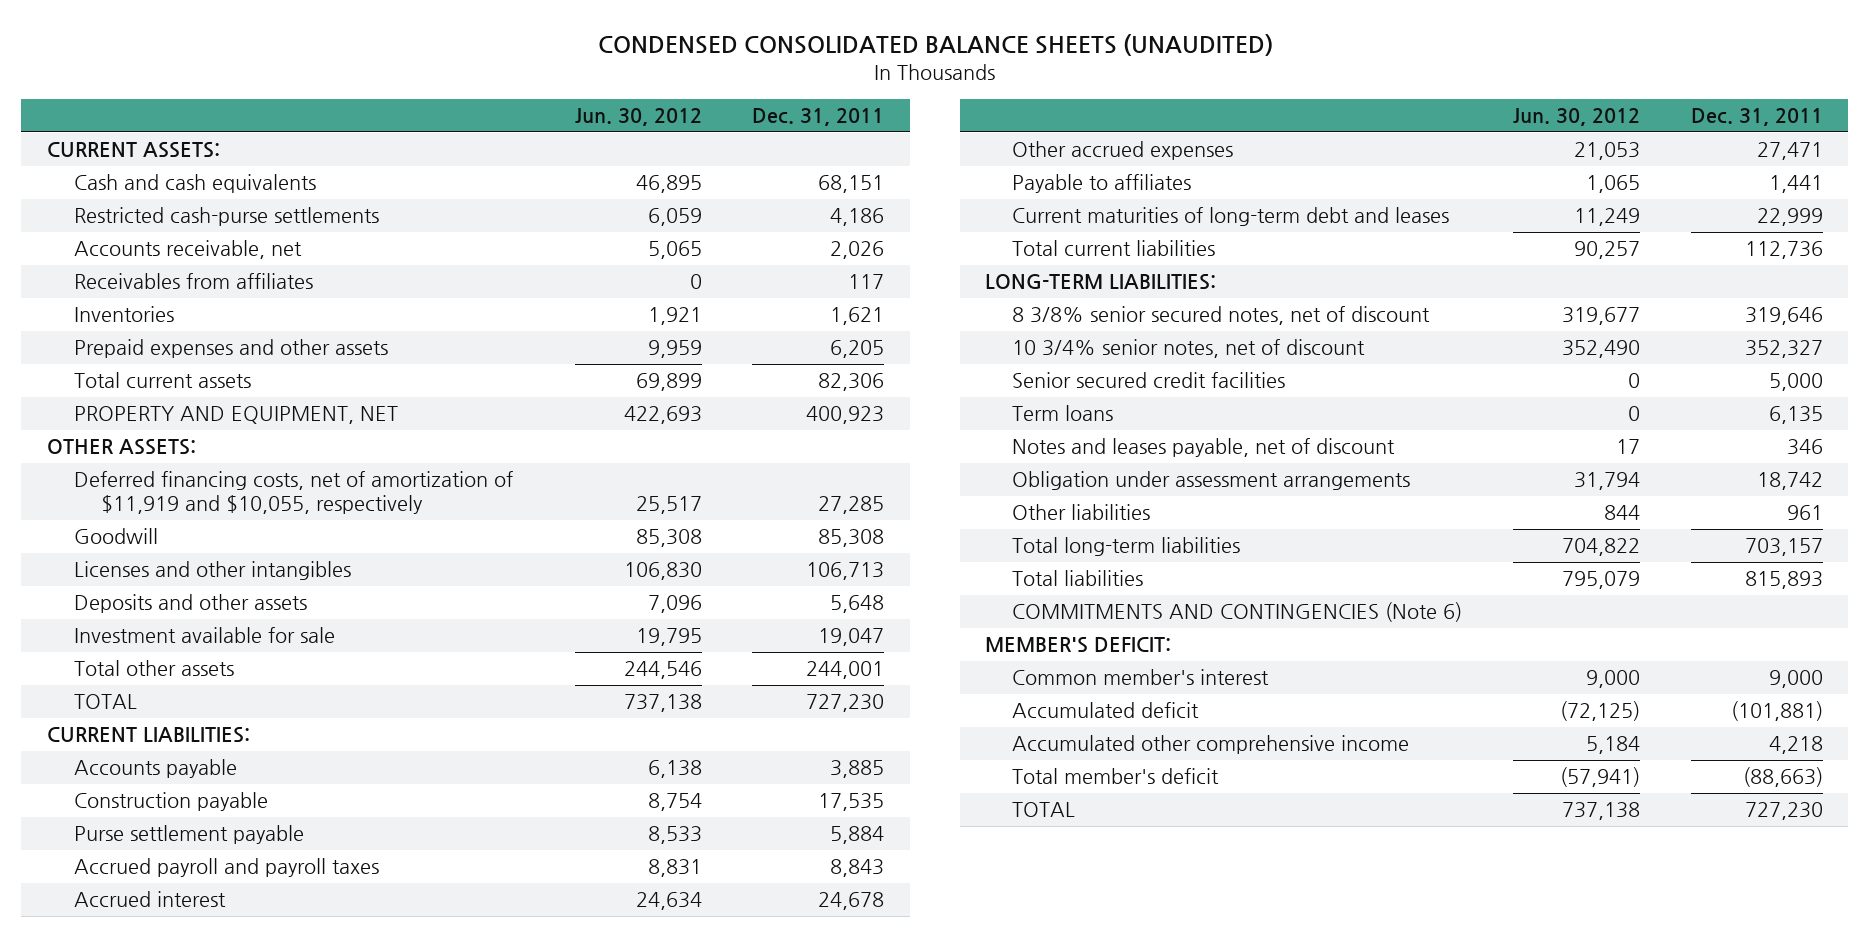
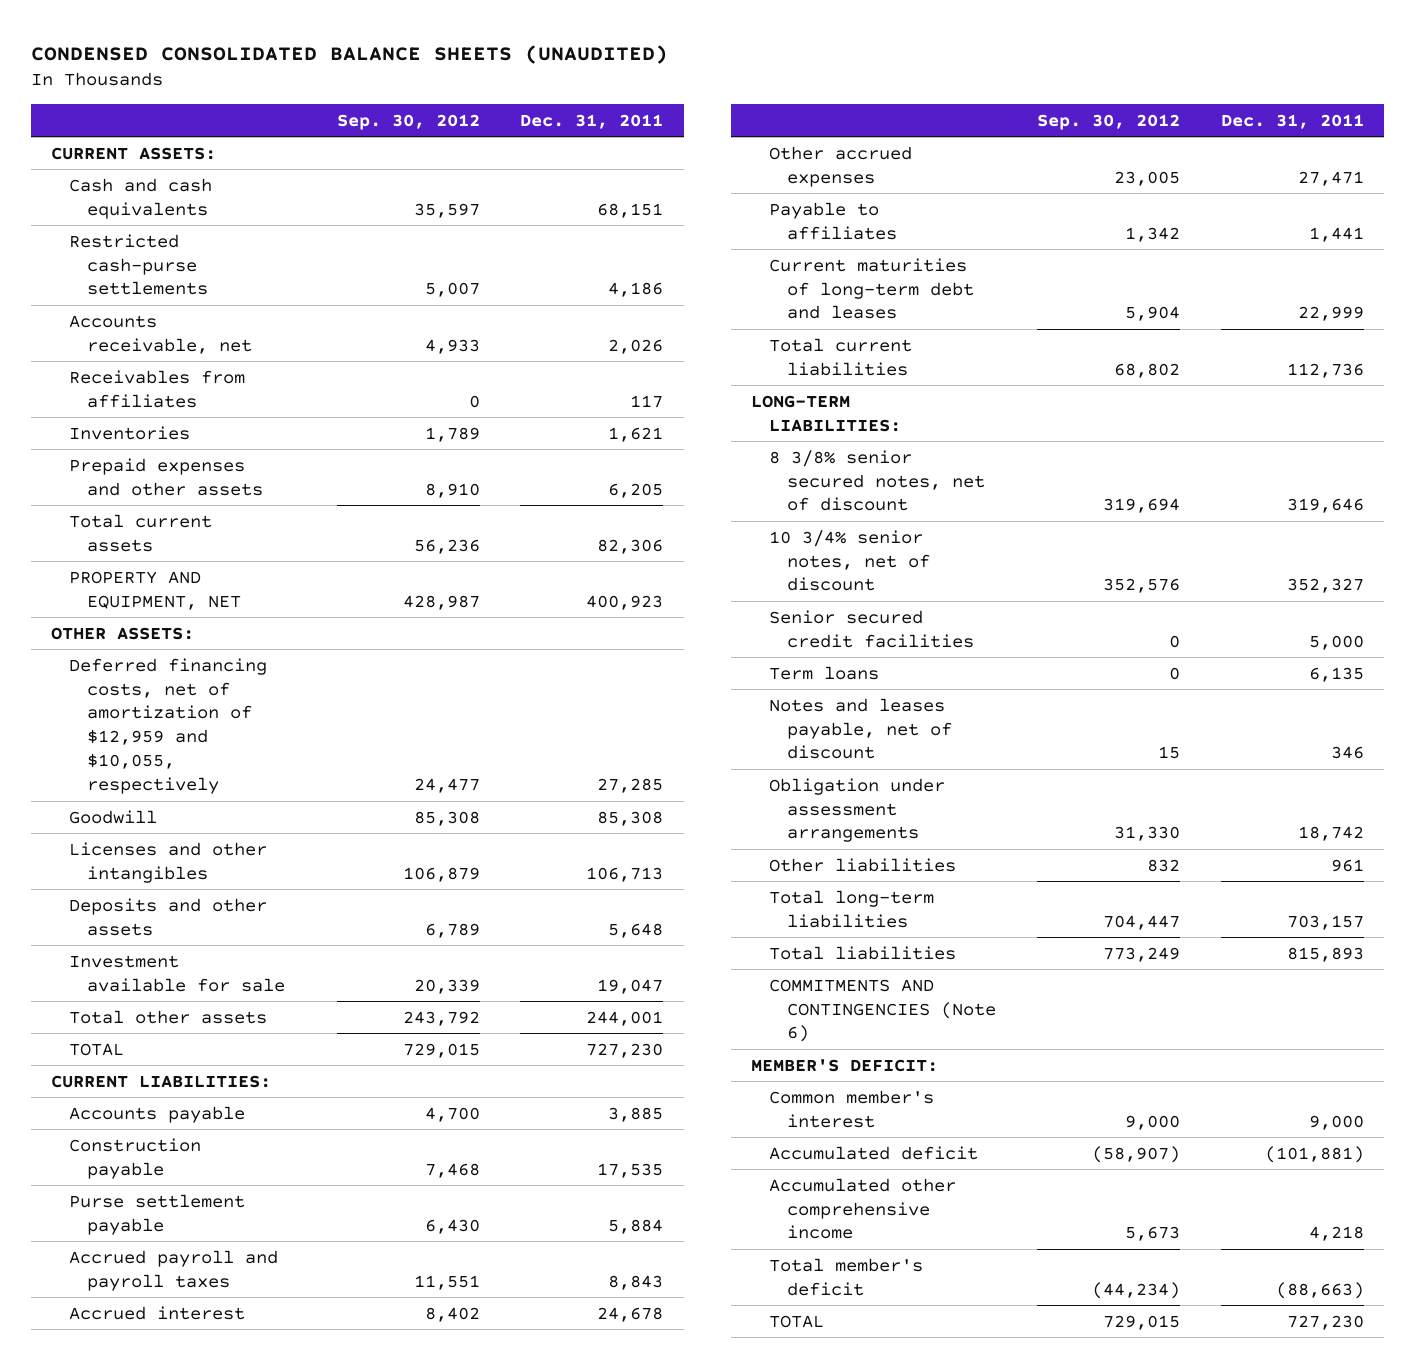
[574,108,702,127] Jun. 30, 2012 -> none
none -> [336,113,480,130] Sep. 30, 2012
[73,471,513,515] Deferred financing costs, net of amortization of $11,919 and $10,055, respectively -> [68,657,267,795] Deferred financing costs, net of amortization of $12,959 and $10,055, respectively

